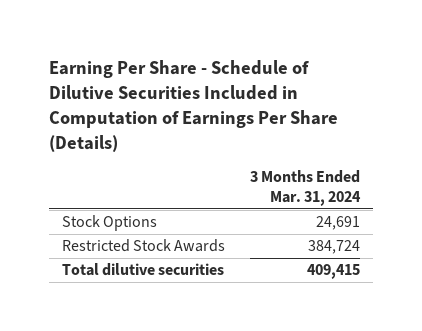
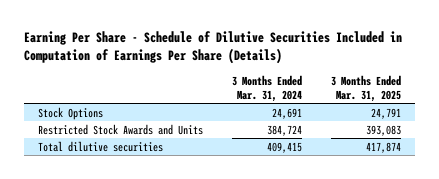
none -> [330,74,401,102] 3 Months Ended Mar. 31, 2025
[61,239,225,253] Restricted Stock Awards -> [38,123,204,135] Restricted Stock Awards and Units

